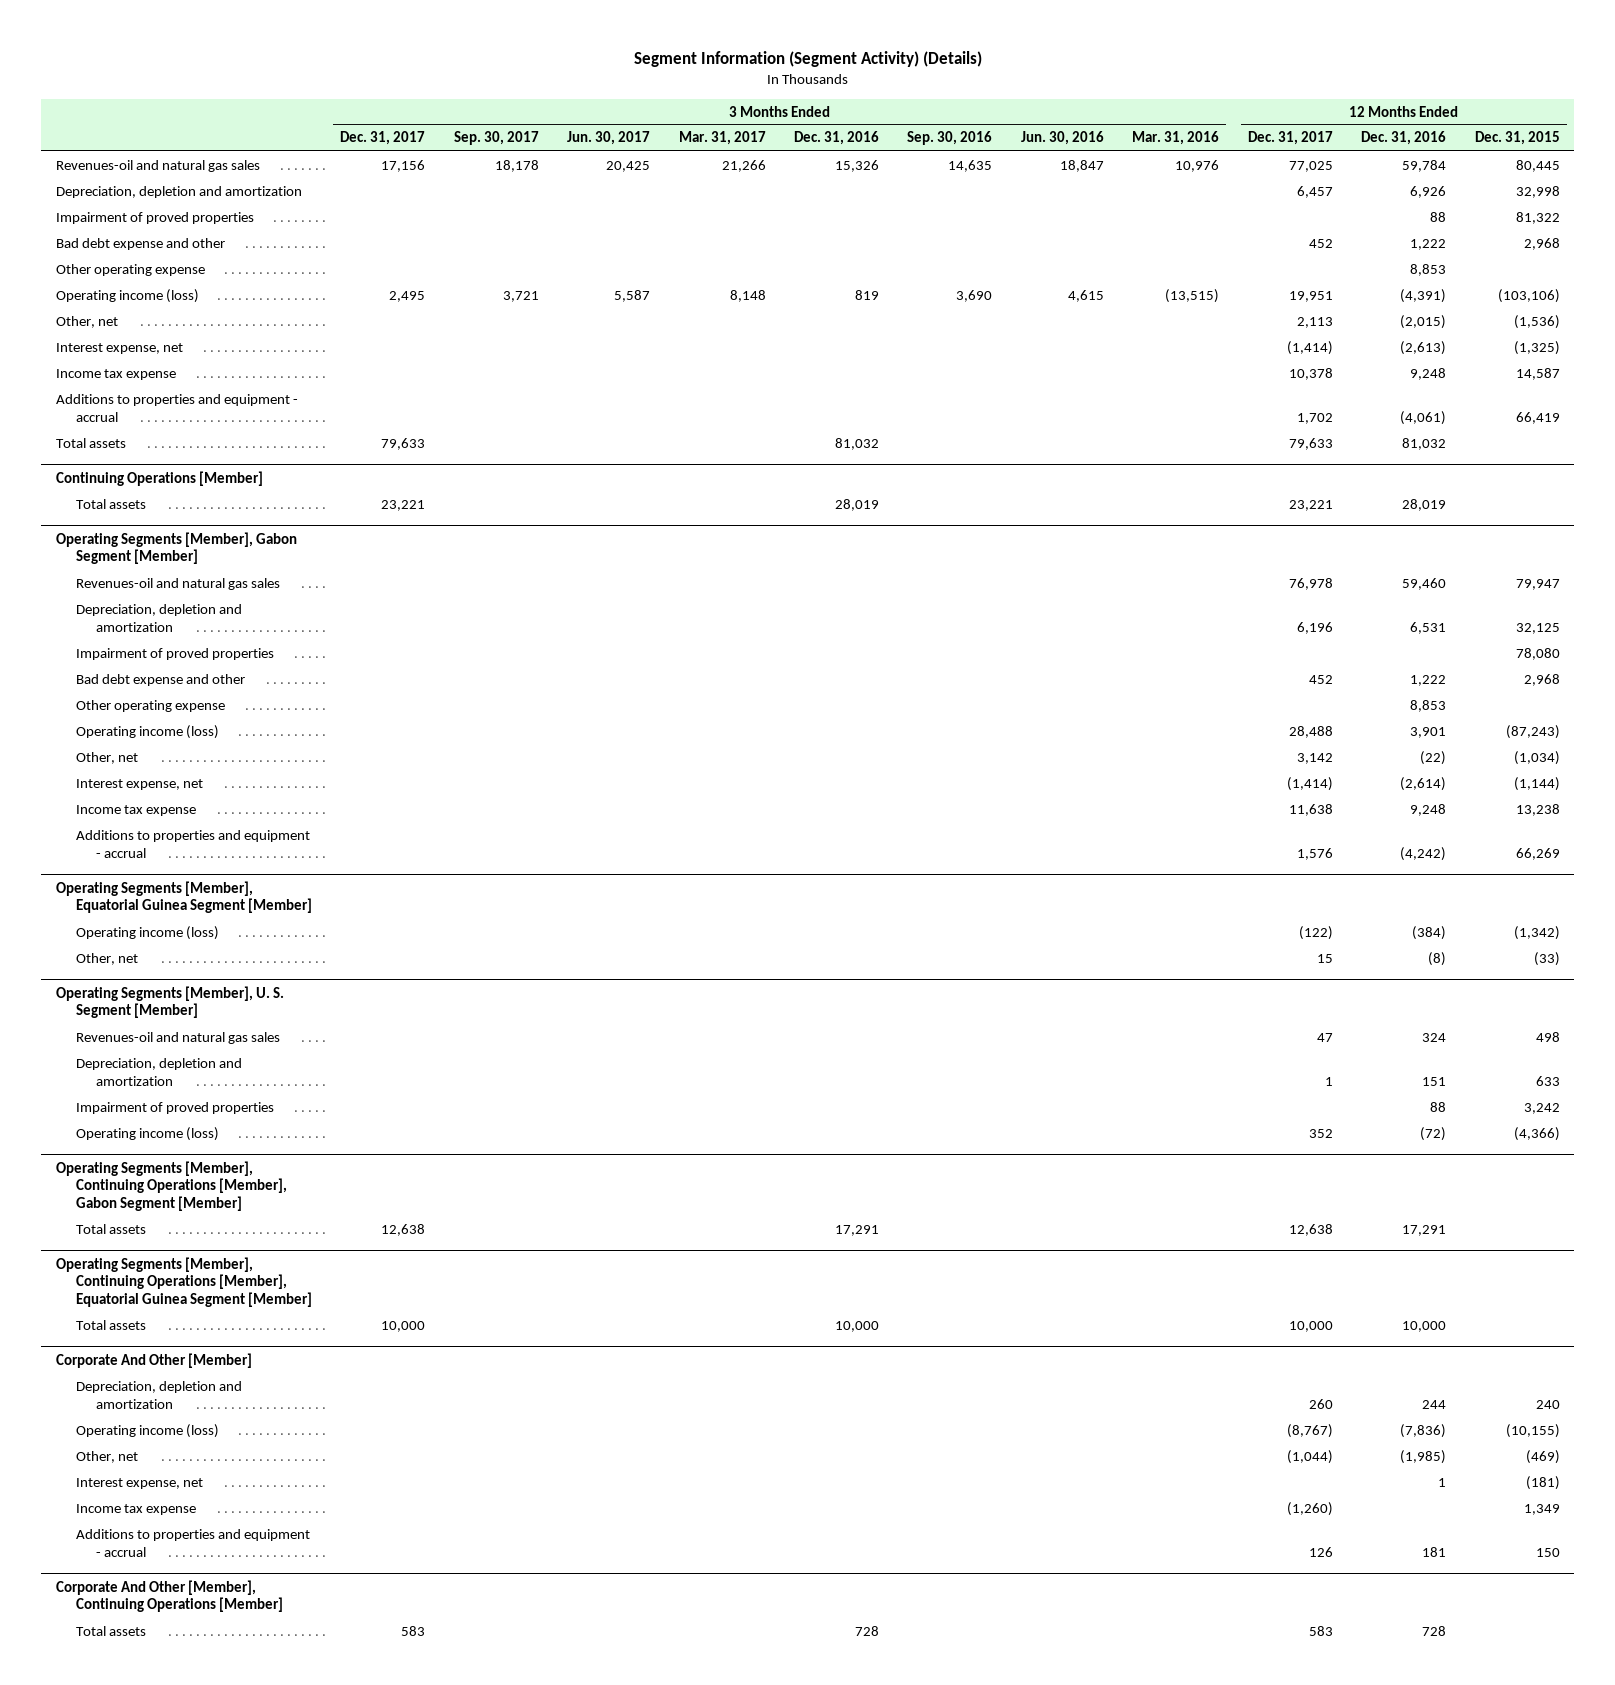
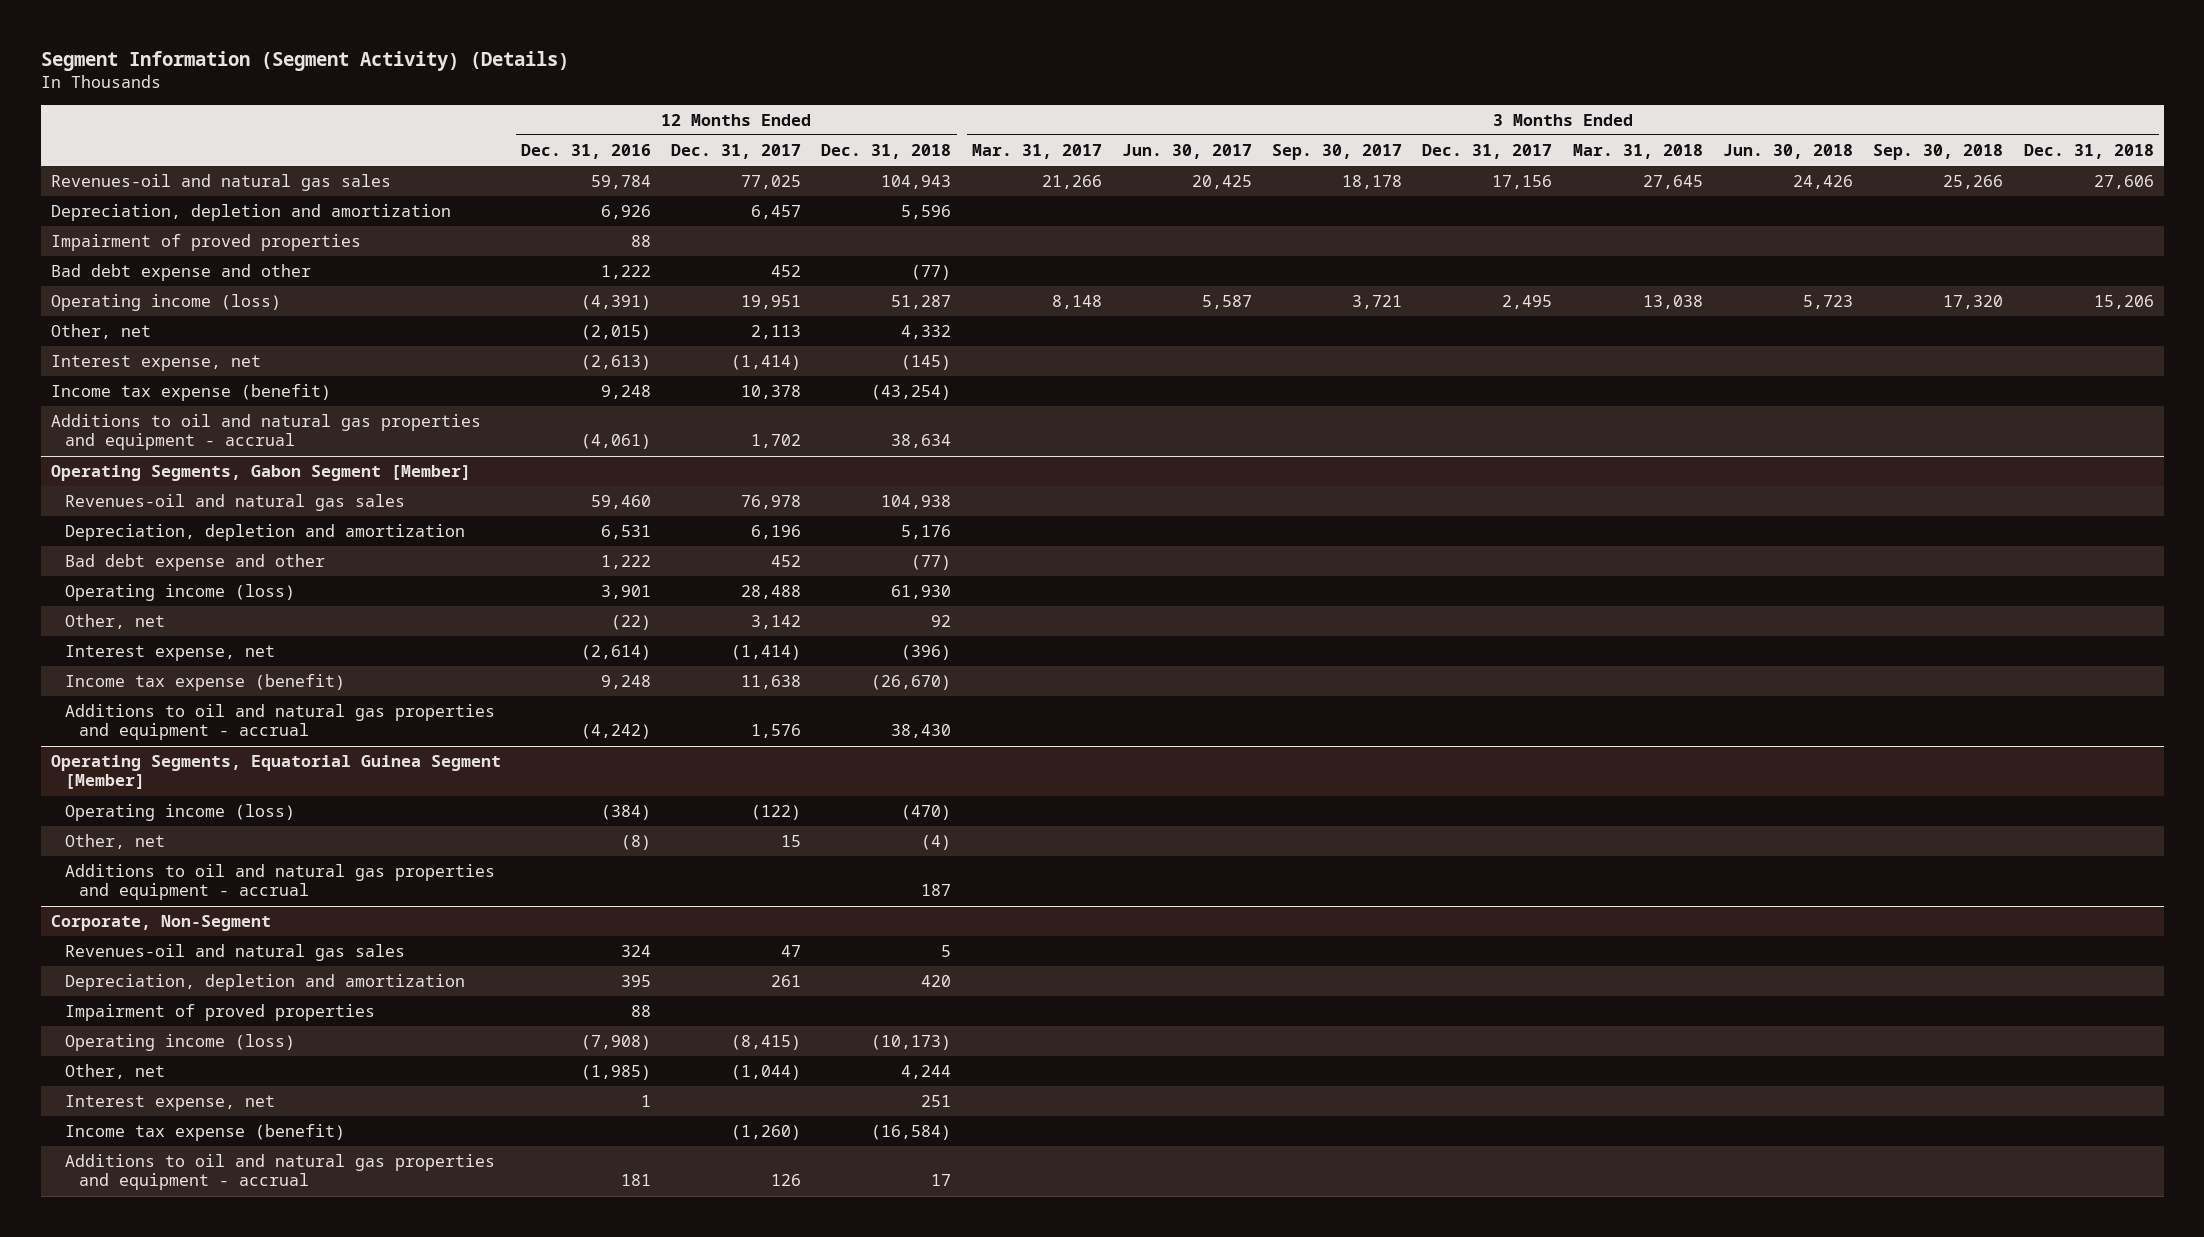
[794,131,880,146] Dec. 31, 2016 -> none
[907,131,993,146] Sep. 30, 2016 -> none
[1020,131,1104,146] Jun. 30, 2016 -> none
[1132,131,1220,146] Mar. 31, 2016 -> none
[1474,131,1560,146] Dec. 31, 2015 -> none
none -> [821,143,952,159] Dec. 31, 2018
none -> [1572,143,1703,159] Mar. 31, 2018
none -> [1723,143,1854,159] Jun. 30, 2018
none -> [1873,143,2004,160] Sep. 30, 2018
none -> [2023,143,2154,159] Dec. 31, 2018
[55,263,205,276] Other operating expense -> none
[55,437,126,448] Total assets -> none
[55,470,263,486] Continuing Operations [Member] -> none
[75,498,146,509] Total assets -> none
[55,368,176,380] Income tax expense -> [50,384,331,402] Income tax expense (benefit)
[55,393,298,422] Additions to properties and equipment - accrual -> [50,414,481,451] Additions to oil and natural gas properties and equipment - accrual
[55,531,297,565] Operating Segments [Member], Gabon Segment [Member] -> [50,465,471,482] Operating Segments, Gabon Segment [Member]
[75,647,274,660] Impairment of proved properties -> none
[75,699,225,712] Other operating expense -> none
[75,804,196,816] Income tax expense -> [64,674,345,692] Income tax expense (benefit)
[75,829,310,858] Additions to properties and equipment - accrual -> [64,704,495,741] Additions to oil and natural gas properties and equipment - accrual
[55,880,312,914] Operating Segments [Member], Equatorial Guinea Segment [Member] -> [50,755,501,790] Operating Segments, Equatorial Guinea Segment [Member]
[55,985,284,1019] Operating Segments [Member], U. S. Segment [Member] -> none
none -> [64,864,495,901] Additions to oil and natural gas properties and equipment - accrual
none -> [50,915,271,932] Corporate, Non-Segment
[1324,1076,1333,1086] 1 -> [771,975,802,988] 261
[1422,1076,1447,1086] 151 -> [620,975,651,988] 395
[55,1160,287,1212] Operating Segments [Member], Continuing Operations [Member], Gabon Segment [Member] -> none
[75,1223,146,1234] Total assets -> none
[55,1256,312,1308] Operating Segments [Member], Continuing Operations [Member], Equatorial Guinea Segment [Member] -> none
[75,1319,146,1330] Total assets -> none
[55,1352,252,1368] Corporate And Other [Member] -> none
[75,1380,242,1409] Depreciation, depletion and amortization -> none
[75,1423,219,1438] Operating income (loss) -> none
[1308,1128,1333,1138] 352 -> [731,1035,802,1051] (8,415)
[1420,1126,1447,1141] (72) -> [580,1035,651,1051] (7,908)
[55,1579,283,1613] Corporate And Other [Member], Continuing Operations [Member] -> none
[75,1625,146,1636] Total assets -> none
[75,1503,196,1515] Income tax expense -> [64,1124,345,1142] Income tax expense (benefit)
[75,1528,310,1557] Additions to properties and equipment - accrual -> [64,1154,495,1191] Additions to oil and natural gas properties and equipment - accrual

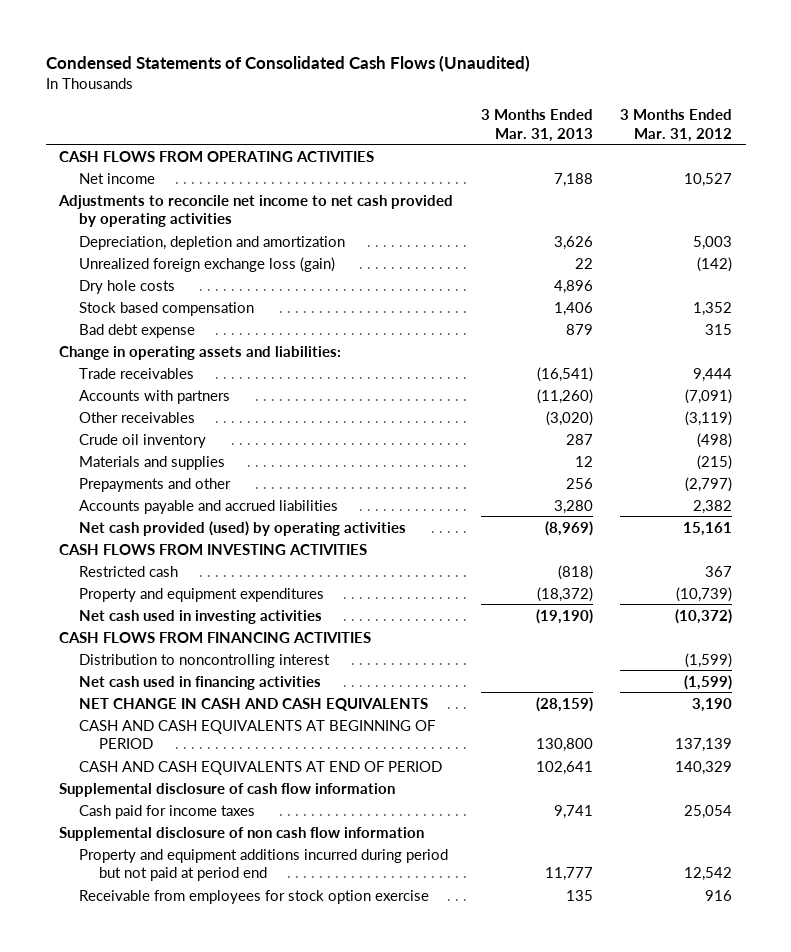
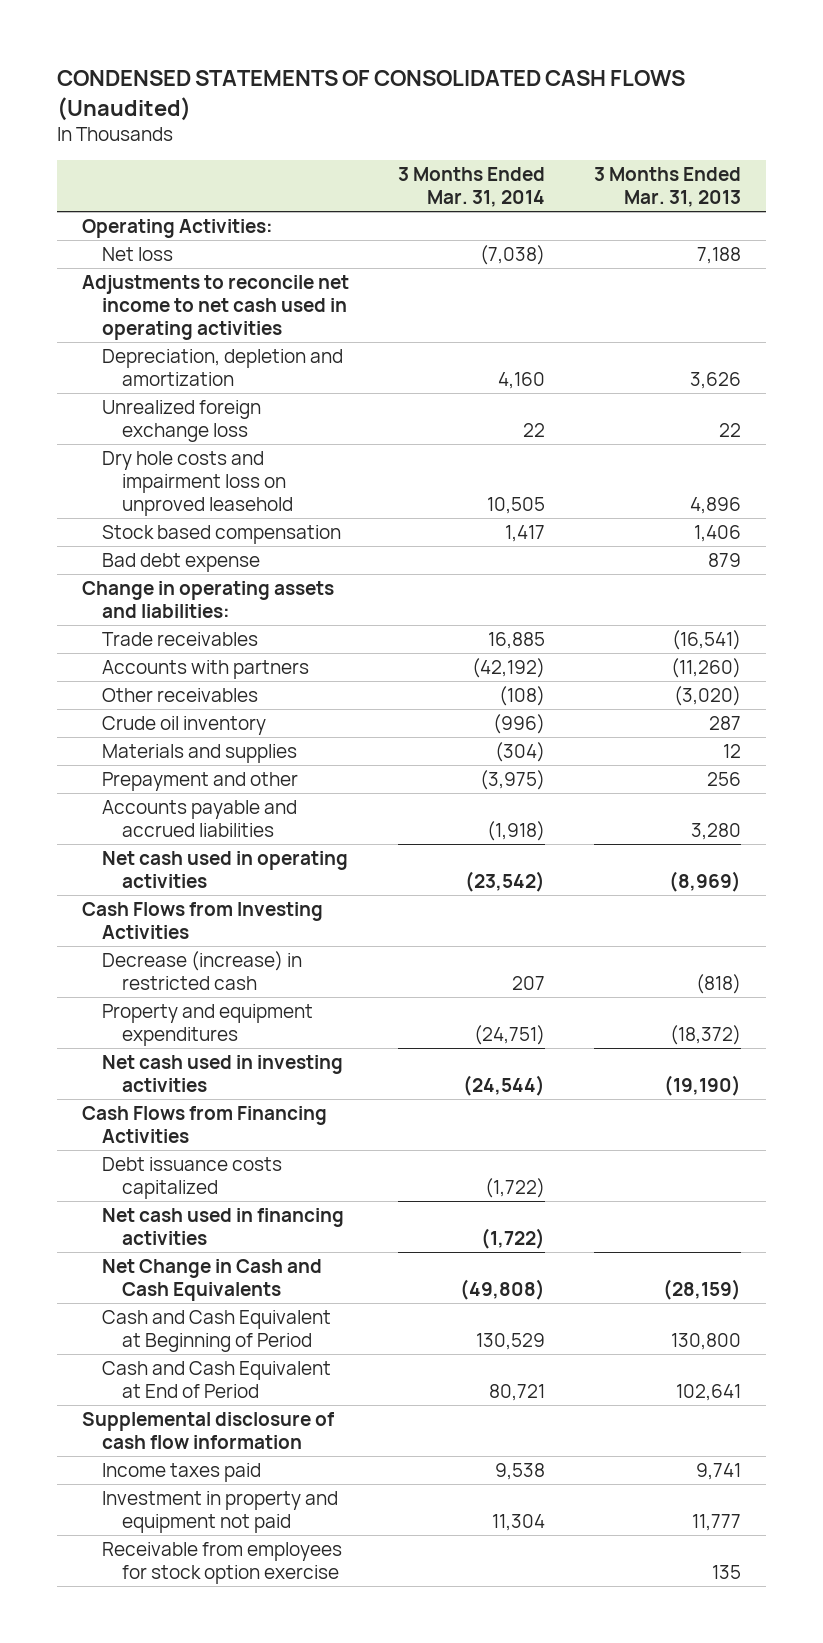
[45,54,530,72] Condensed Statements of Consolidated Cash Flows (Unaudited) -> [56,70,685,121] CONDENSED STATEMENTS OF CONSOLIDATED CASH FLOWS (Unaudited)
[619,109,732,142] 3 Months Ended Mar. 31, 2012 -> none
none -> [397,167,545,208] 3 Months Ended Mar. 31, 2014
[59,150,375,162] CASH FLOWS FROM OPERATING ACTIVITIES -> [81,219,273,239] Operating Activities:
[79,172,156,184] Net income -> [101,247,173,262] Net loss
[58,194,454,227] Adjustments to reconcile net income to net cash provided by operating activities -> [81,275,349,340] Adjustments to reconcile net income to net cash used in operating activities
[79,256,336,272] Unrealized foreign exchange loss (gain) -> [101,400,261,442] Unrealized foreign exchange loss
[79,279,176,294] Dry hole costs -> [101,451,293,516] Dry hole costs and impairment loss on unproved leasehold
[79,477,232,492] Prepayments and other -> [101,772,298,792] Prepayment and other
[79,520,407,536] Net cash provided (used) by operating activities -> [101,851,348,888] Net cash used in operating activities
[59,543,368,555] CASH FLOWS FROM INVESTING ACTIVITIES -> [81,902,323,939] Cash Flows from Investing Activities
[79,565,179,577] Restricted cash -> [101,951,302,990] Decrease (increase) in restricted cash
[79,653,331,668] Distribution to noncontrolling interest -> none
[59,631,372,643] CASH FLOWS FROM FINANCING ACTIVITIES -> [81,1106,327,1143] Cash Flows from Financing Activities
none -> [101,1157,282,1199] Debt issuance costs capitalized
[79,697,429,711] NET CHANGE IN CASH AND CASH EQUIVALENTS -> [101,1259,322,1301] Net Change in Cash and Cash Equivalents
[79,719,436,749] CASH AND CASH EQUIVALENTS AT BEGINNING OF PERIOD -> [101,1310,331,1352] Cash and Cash Equivalent at Beginning of Period
[79,760,443,775] CASH AND CASH EQUIVALENTS AT END OF PERIOD -> [101,1361,331,1398] Cash and Cash Equivalent at End of Period
[59,826,425,841] Supplemental disclosure of non cash flow information -> none
[79,804,256,819] Cash paid for income taxes -> [101,1463,261,1483] Income taxes paid
[79,848,449,881] Property and equipment additions incurred during period but not paid at period end -> [101,1491,338,1533] Investment in property and equipment not paid

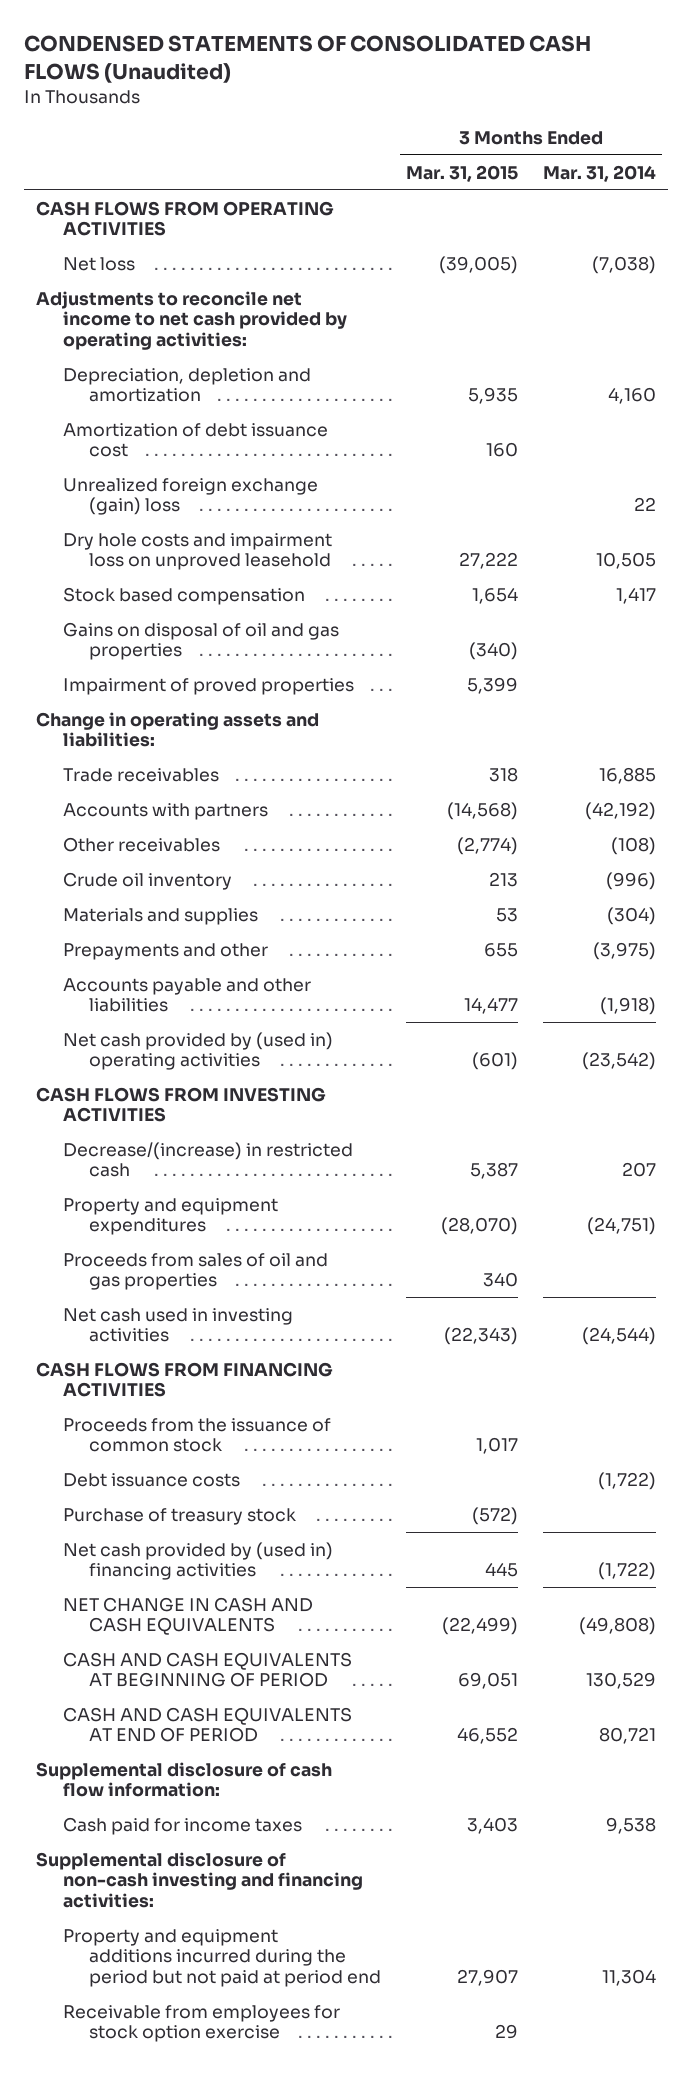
[594,167,742,208] 3 Months Ended Mar. 31, 2013 -> none
none -> [405,164,518,182] Mar. 31, 2015
[81,219,273,239] Operating Activities: -> none
none -> [36,200,335,237] CASH FLOWS FROM OPERATING ACTIVITIES
[81,275,349,340] Adjustments to reconcile net income to net cash used in operating activities -> [36,290,347,350] Adjustments to reconcile net income to net cash provided by operating activities:
none -> [62,422,328,458] Amortization of debt issuance cost
[101,400,261,442] Unrealized foreign exchange loss -> [62,477,318,516] Unrealized foreign exchange (gain) loss
[101,553,260,573] Bad debt expense -> none
none -> [62,621,339,661] Gains on disposal of oil and gas properties
none -> [62,677,354,695] Impairment of proved properties
[101,772,298,792] Prepayment and other -> [62,942,268,960] Prepayments and other
[101,800,297,837] Accounts payable and accrued liabilities -> [62,977,311,1013] Accounts payable and other liabilities
[101,851,348,888] Net cash used in operating activities -> [62,1031,333,1071] Net cash provided by (used in) operating activities
[81,902,323,939] Cash Flows from Investing Activities -> [36,1086,327,1123] CASH FLOWS FROM INVESTING ACTIVITIES
[101,951,302,990] Decrease (increase) in restricted cash -> [62,1141,353,1178] Decrease/(increase) in restricted cash
none -> [62,1252,328,1291] Proceeds from sales of oil and gas properties
[81,1106,327,1143] Cash Flows from Financing Activities -> [36,1361,334,1398] CASH FLOWS FROM FINANCING ACTIVITIES
none -> [62,1417,331,1453] Proceeds from the issuance of common stock
[101,1157,282,1199] Debt issuance costs capitalized -> [62,1472,240,1487] Debt issuance costs
none -> [62,1507,296,1525] Purchase of treasury stock
[101,1208,344,1245] Net cash used in financing activities -> [62,1541,333,1581] Net cash provided by (used in) financing activities
[101,1259,322,1301] Net Change in Cash and Cash Equivalents -> [62,1596,313,1636] NET CHANGE IN CASH AND CASH EQUIVALENTS
[101,1310,331,1352] Cash and Cash Equivalent at Beginning of Period -> [62,1651,352,1688] CASH AND CASH EQUIVALENTS AT BEGINNING OF PERIOD
[101,1361,331,1398] Cash and Cash Equivalent at End of Period -> [62,1706,352,1743] CASH AND CASH EQUIVALENTS AT END OF PERIOD
[81,1412,334,1449] Supplemental disclosure of cash flow information -> [36,1761,333,1798] Supplemental disclosure of cash flow information:
[101,1463,261,1483] Income taxes paid -> [62,1816,302,1835] Cash paid for income taxes
none -> [36,1851,363,1908] Supplemental disclosure of non-cash investing and financing activities:
[101,1491,338,1533] Investment in property and equipment not paid -> [62,1928,381,1987] Property and equipment additions incurred during the period but not paid at period end

